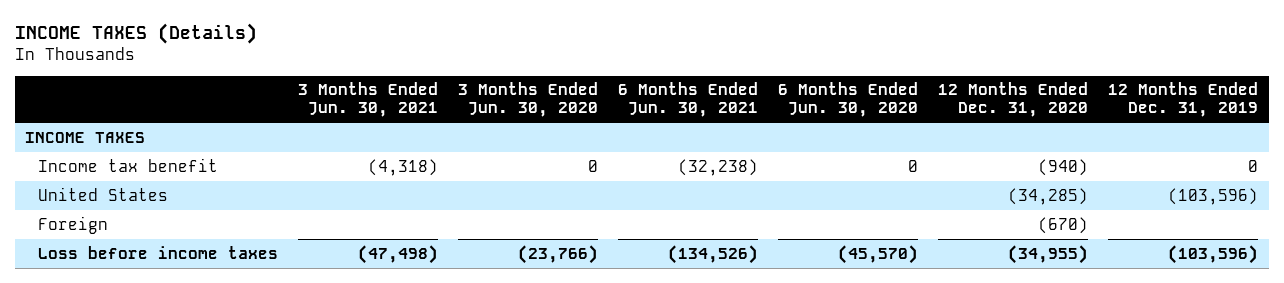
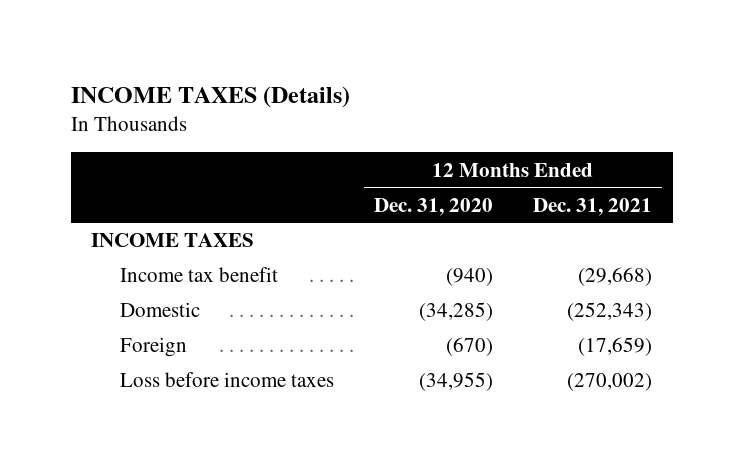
[298,82,439,118] 3 Months Ended Jun. 30, 2021 -> none
[458,82,599,118] 3 Months Ended Jun. 30, 2020 -> none
[618,82,759,118] 6 Months Ended Jun. 30, 2021 -> none
[778,82,919,118] 6 Months Ended Jun. 30, 2020 -> none
[1108,82,1259,118] 12 Months Ended Dec. 31, 2019 -> none
none -> [533,197,653,216] Dec. 31, 2021
[38,186,169,201] United States -> [120,302,201,318] Domestic

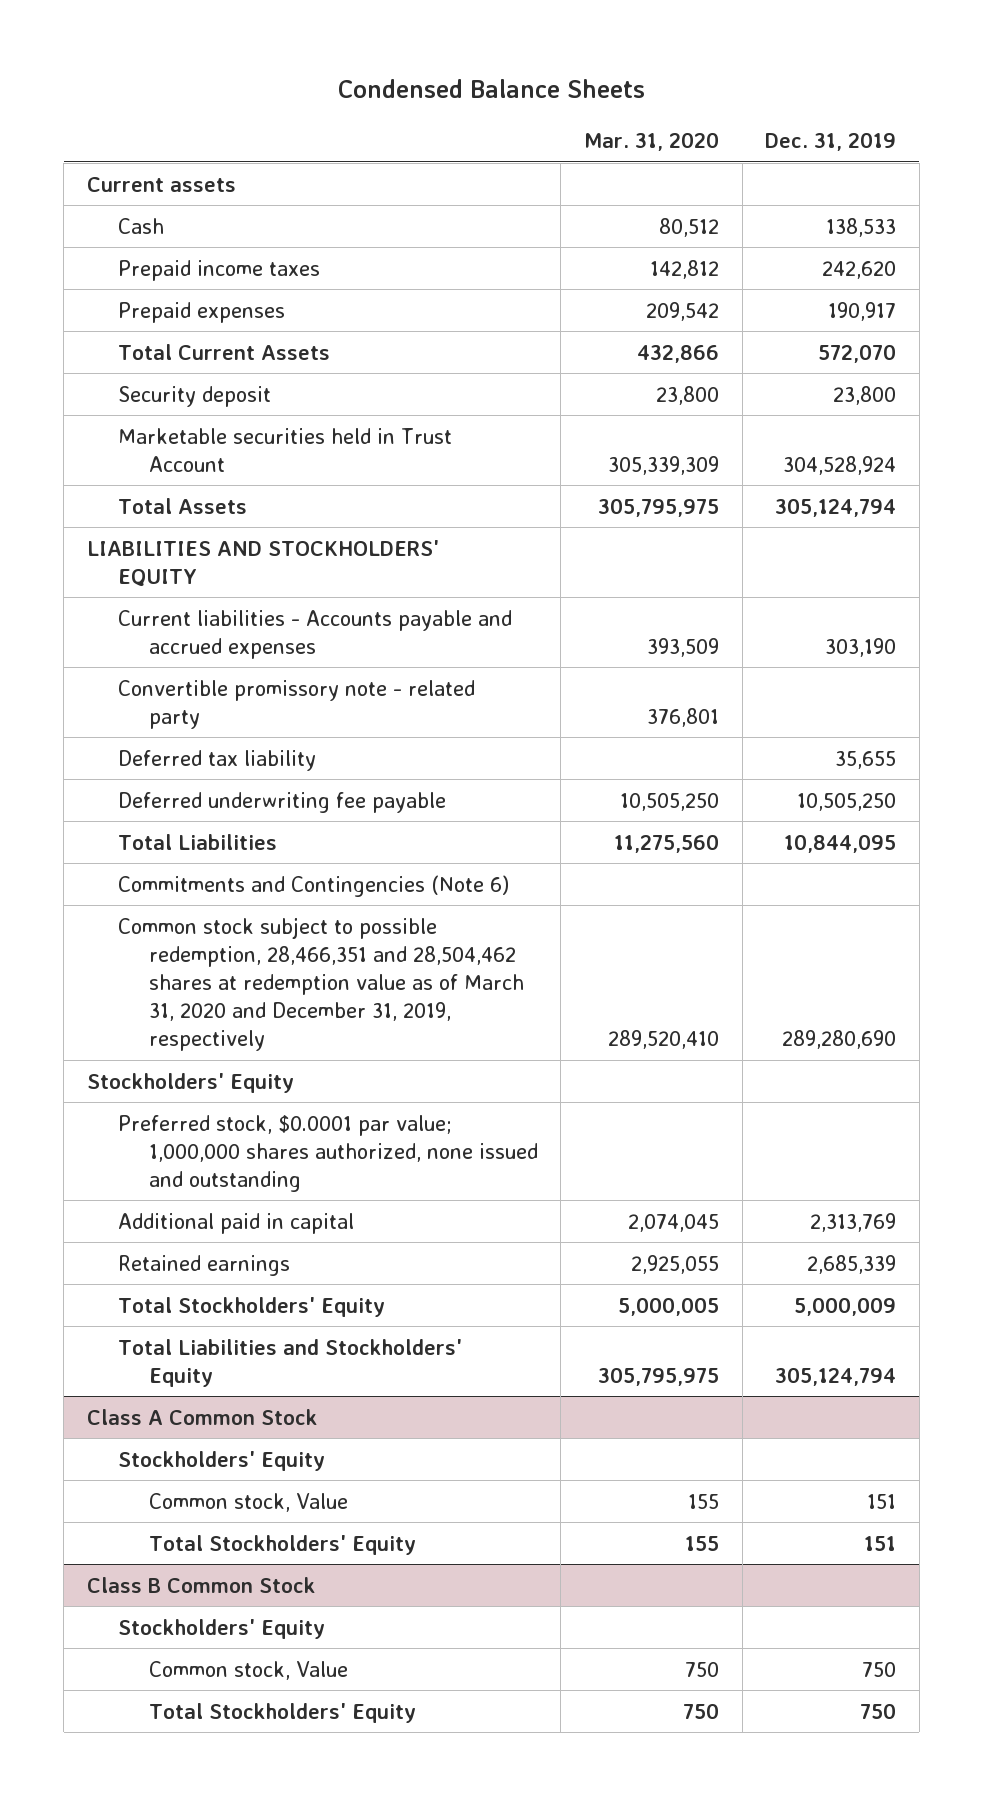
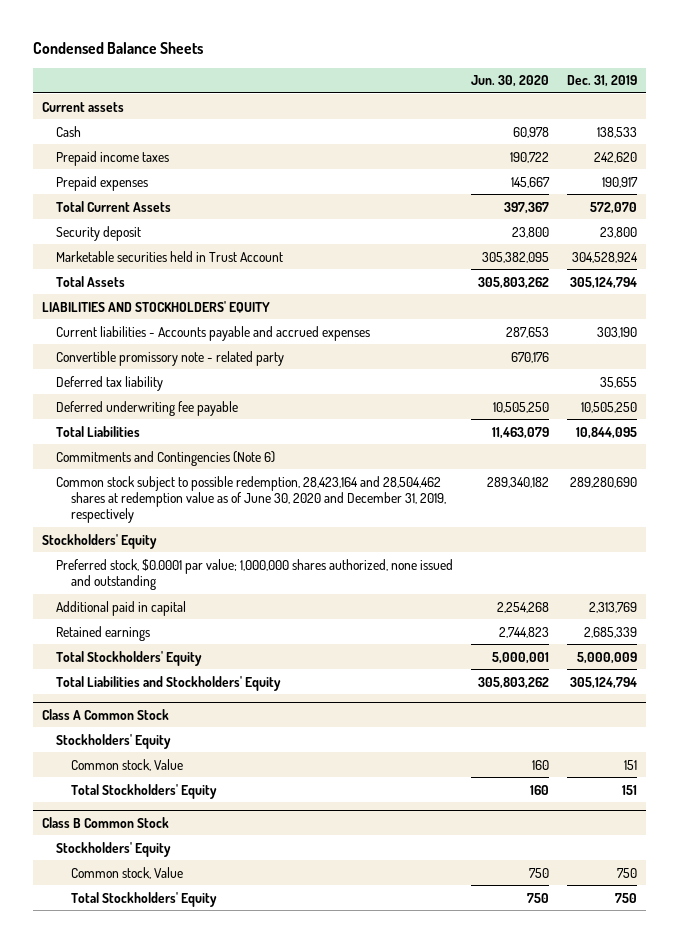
[583,132,719,152] Mar. 31, 2020 -> none
none -> [471,75,550,88] Jun. 30, 2020
[117,916,524,1052] Common stock subject to possible redemption, 28,466,351 and 28,504,462 shares at redemption value as of March 31, 2020 and December 31, 2019, respectively -> [56,475,446,524] Common stock subject to possible redemption, 28,423,164 and 28,504,462 shares at redemption value as of June 30, 2020 and December 31, 2019, respectively

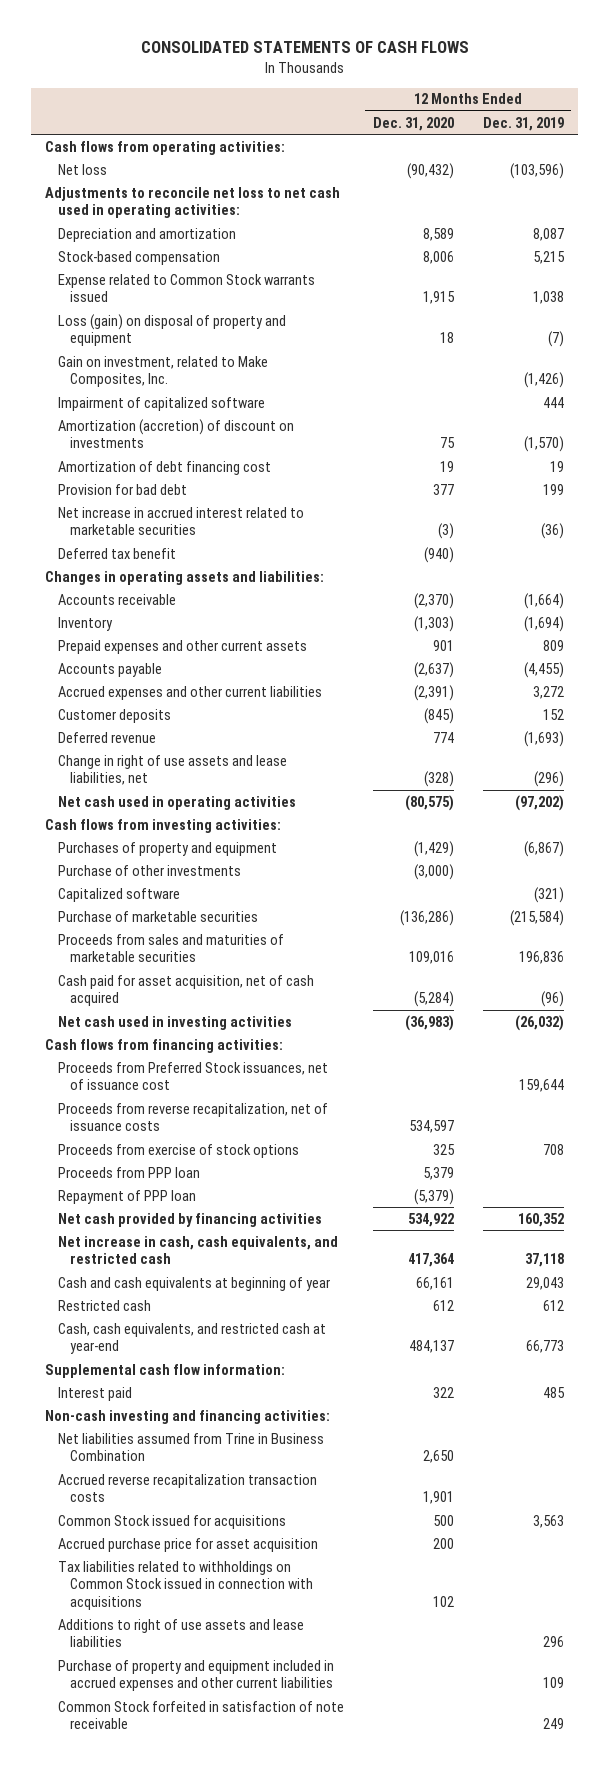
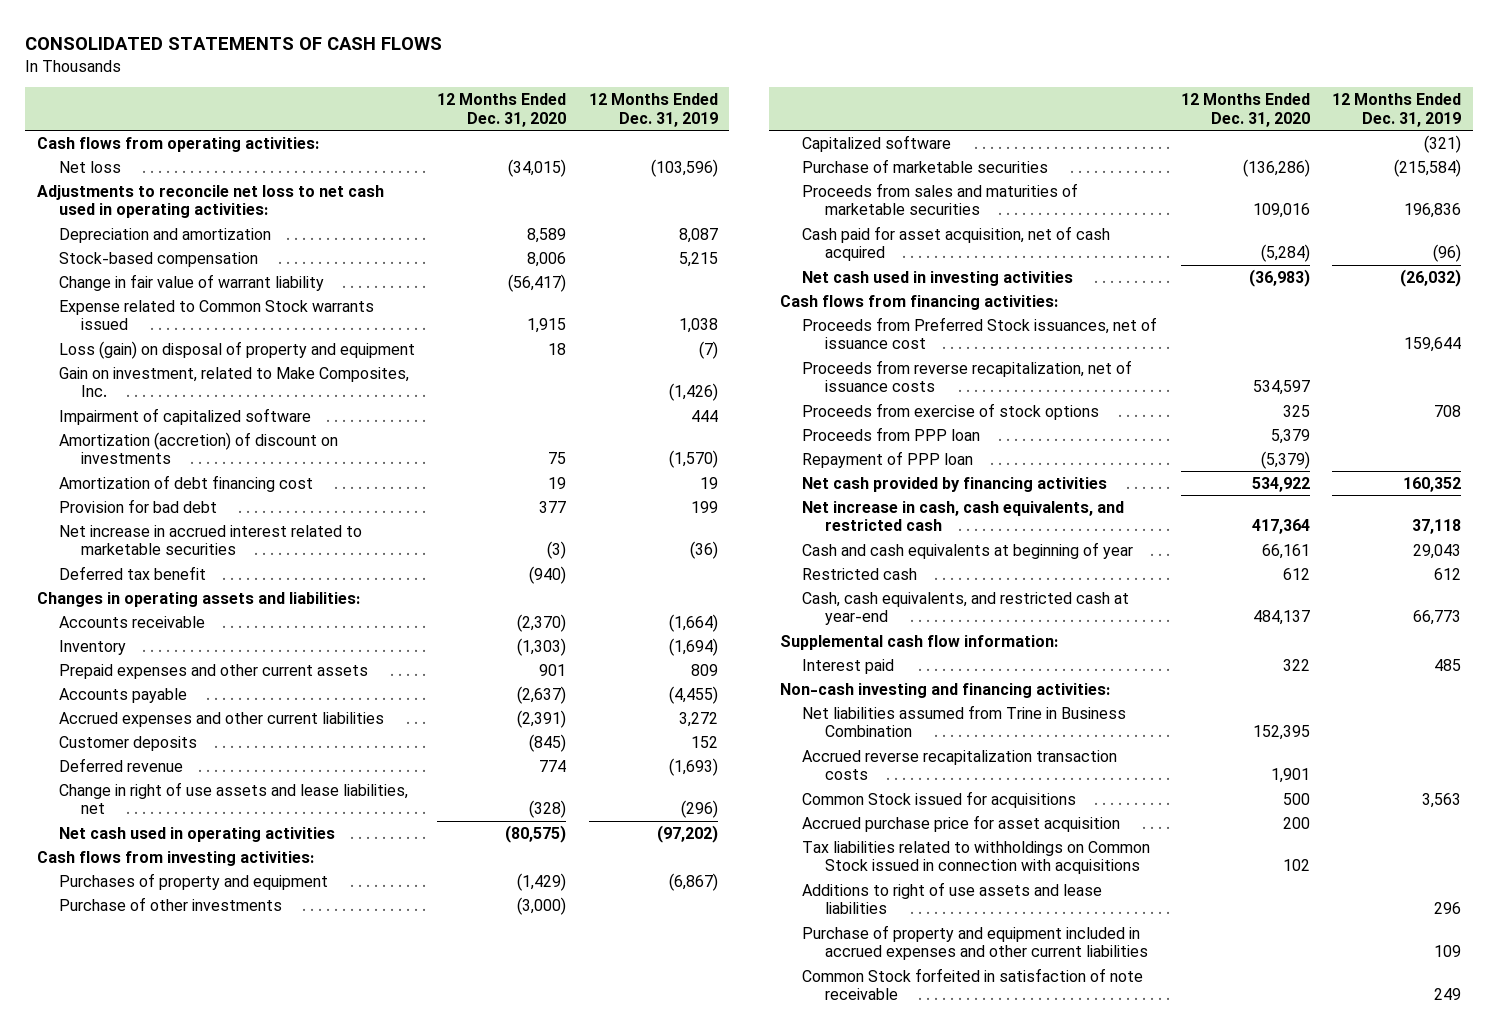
[406,162,454,179] (90,432) -> [508,158,567,177] (34,015)
none -> [58,273,324,291] Change in fair value of warrant liability
[422,1450,454,1464] 2,650 -> [1252,725,1310,741] 152,395

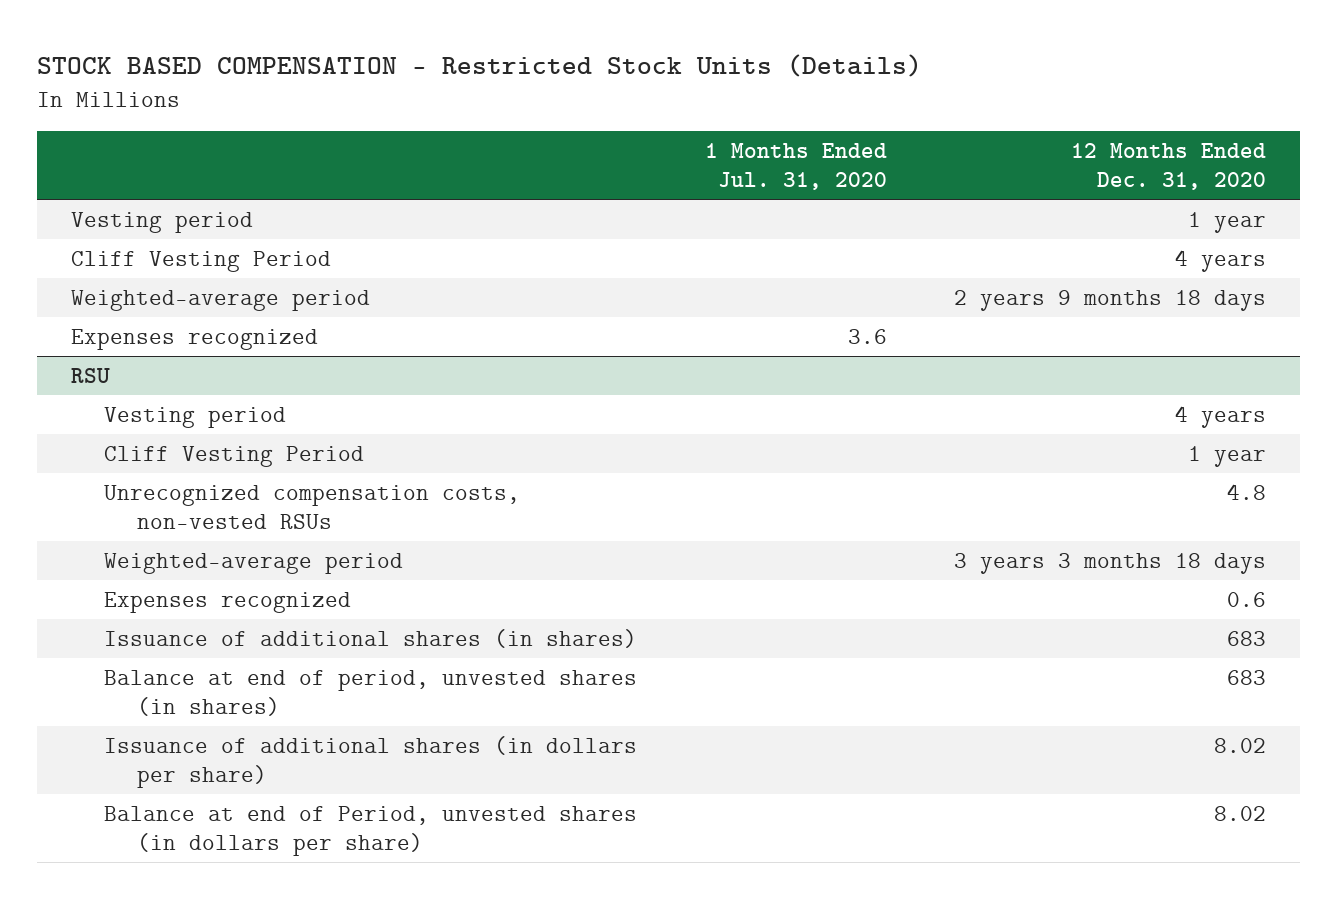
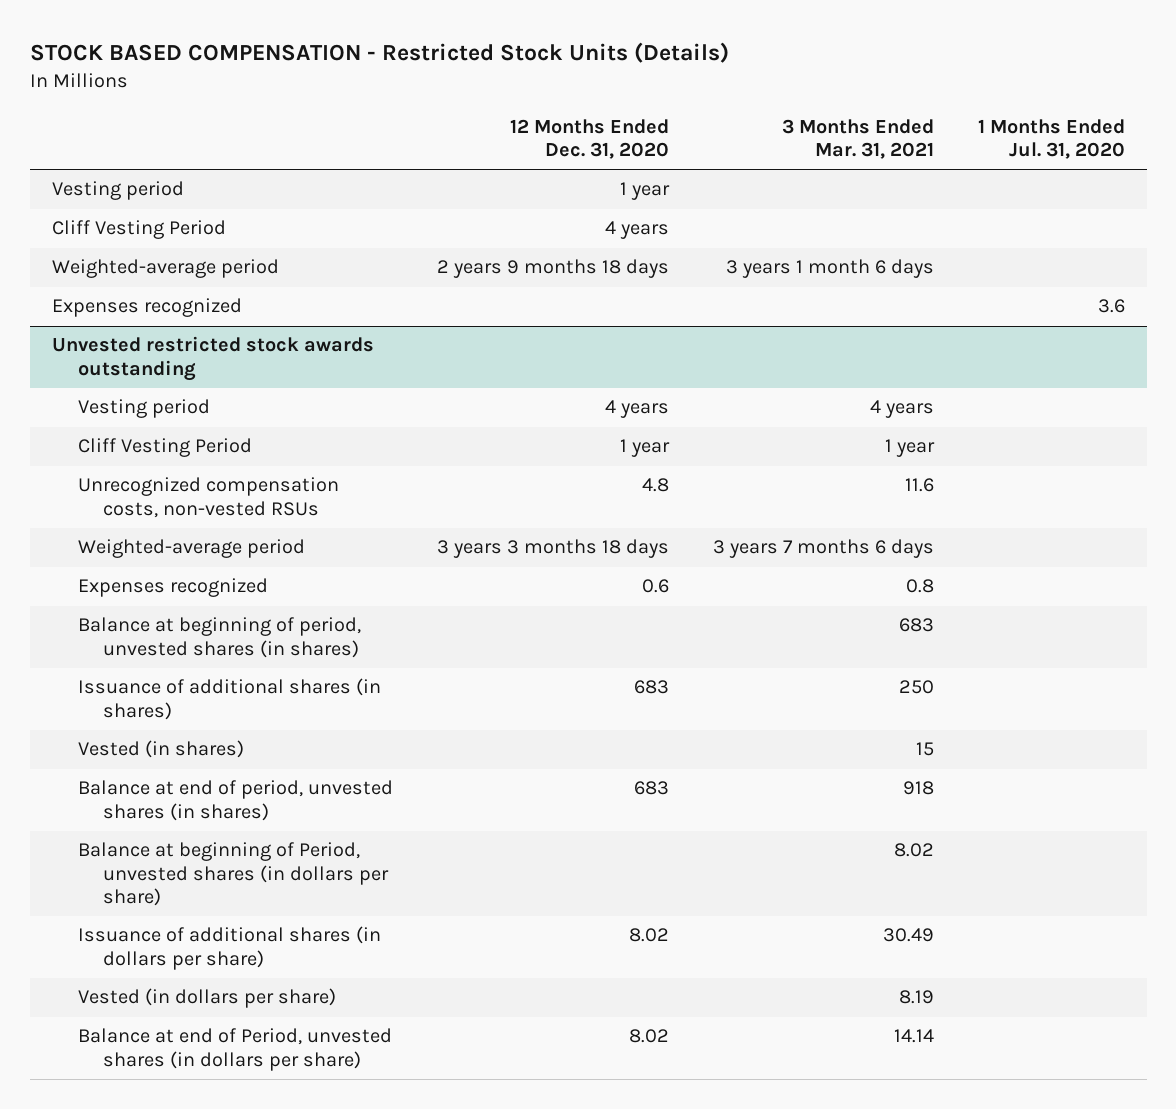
none -> [781,118,934,160] 3 Months Ended Mar. 31, 2021
[70,367,110,383] RSU -> [51,336,374,381] Unvested restricted stock awards outstanding
none -> [77,617,361,658] Balance at beginning of period, unvested shares (in shares)
none -> [77,740,244,759] Vested (in shares)
none -> [77,842,390,907] Balance at beginning of Period, unvested shares (in dollars per share)
none -> [77,988,336,1009] Vested (in dollars per share)

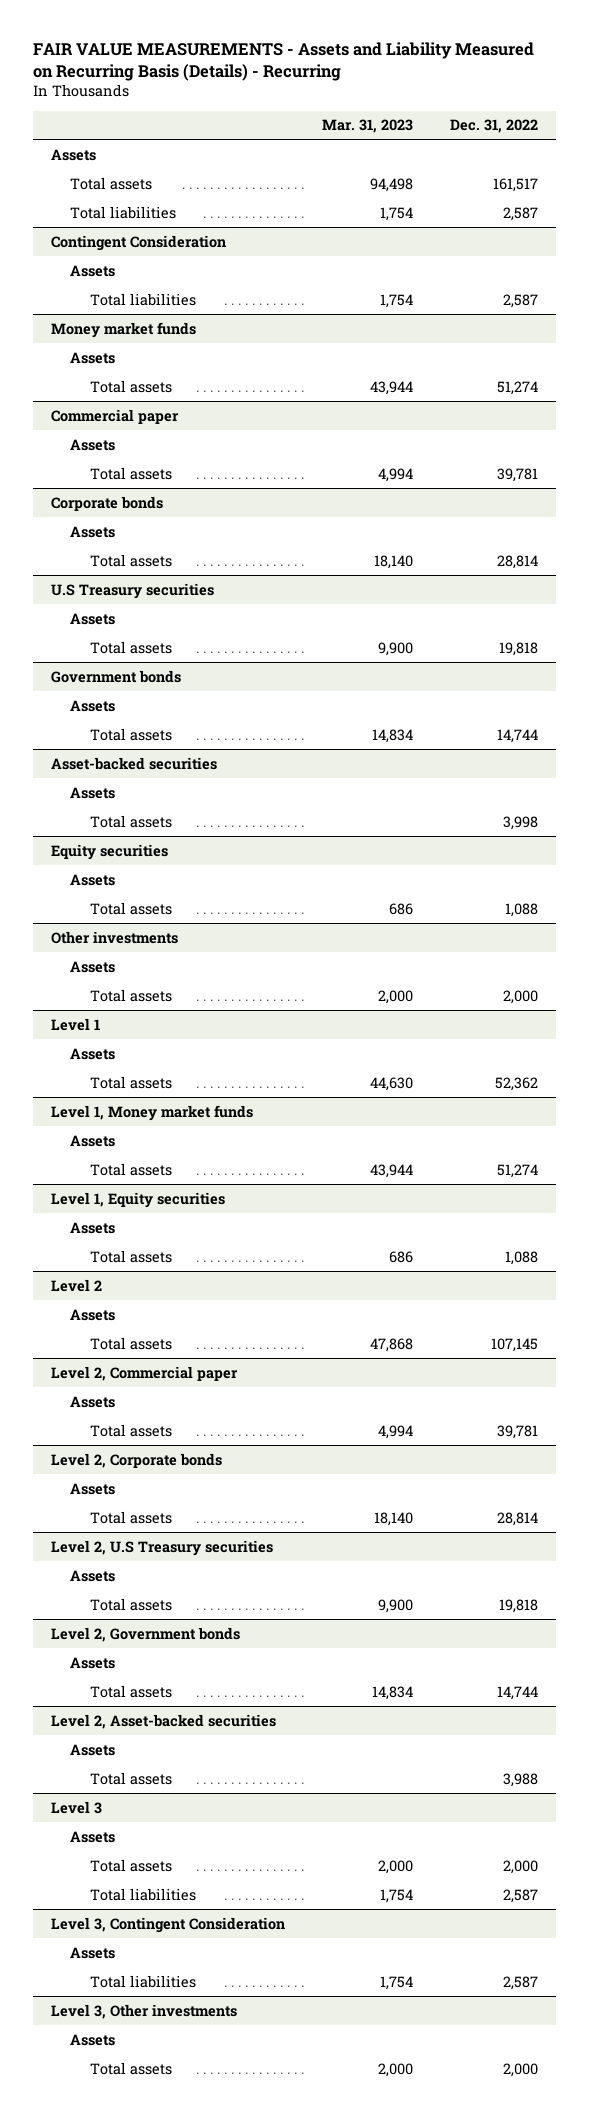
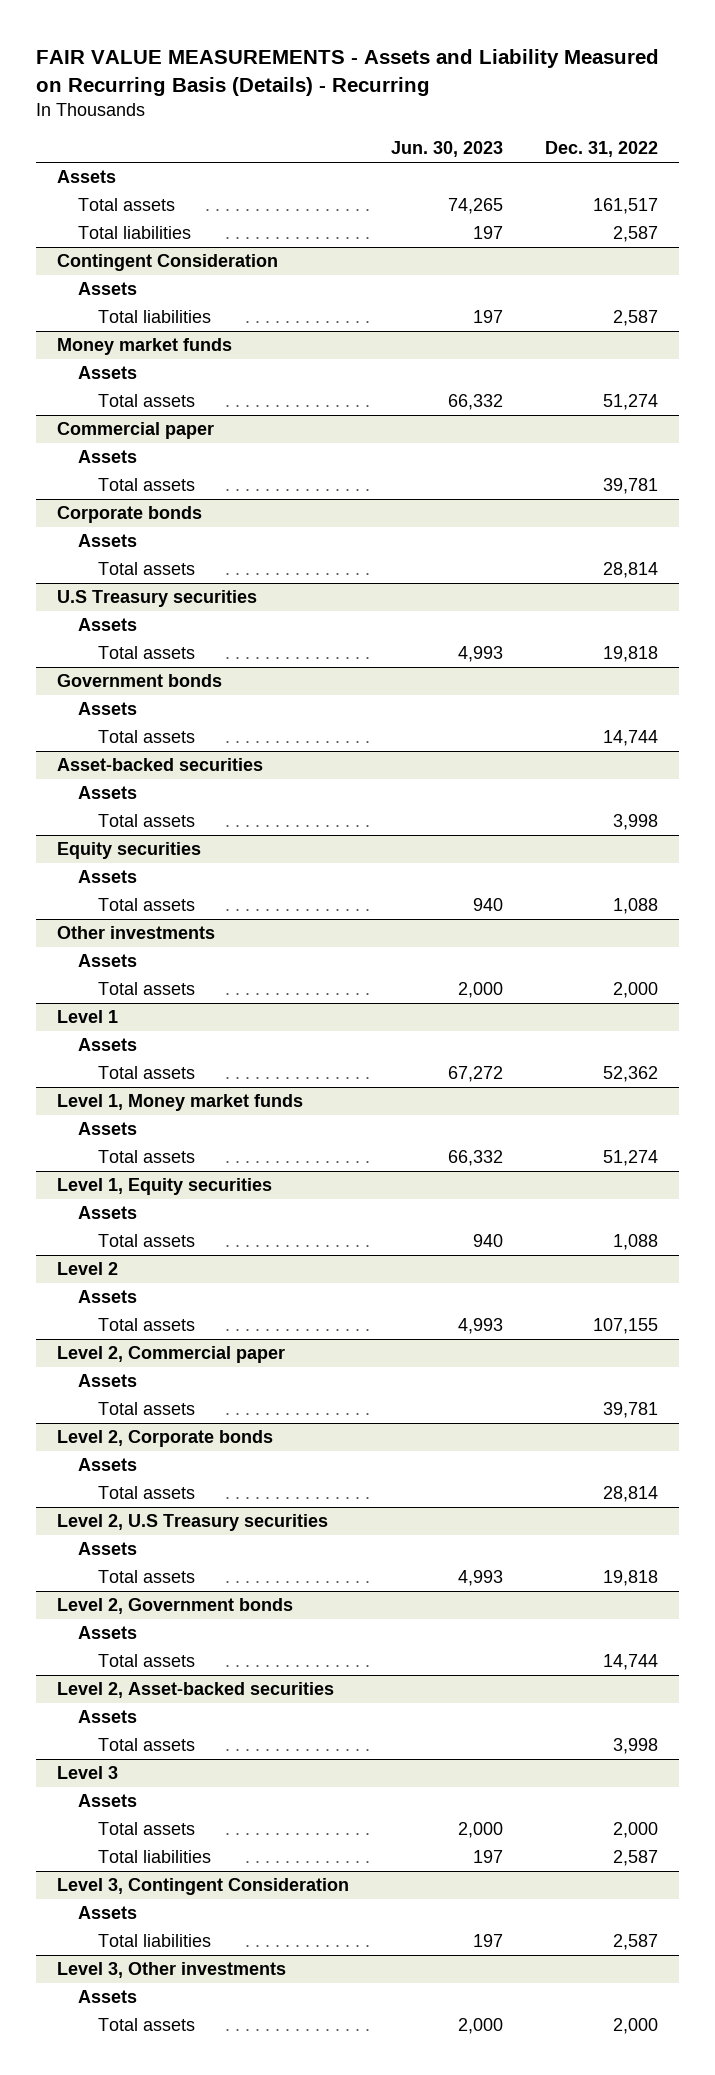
[321,119,413,134] Mar. 31, 2023 -> none
none -> [391,141,504,158] Jun. 30, 2023
[490,1337,538,1352] 107,145 -> [592,1318,658,1335] 107,155
[502,1772,538,1787] 3,988 -> [612,1738,658,1755] 3,998

